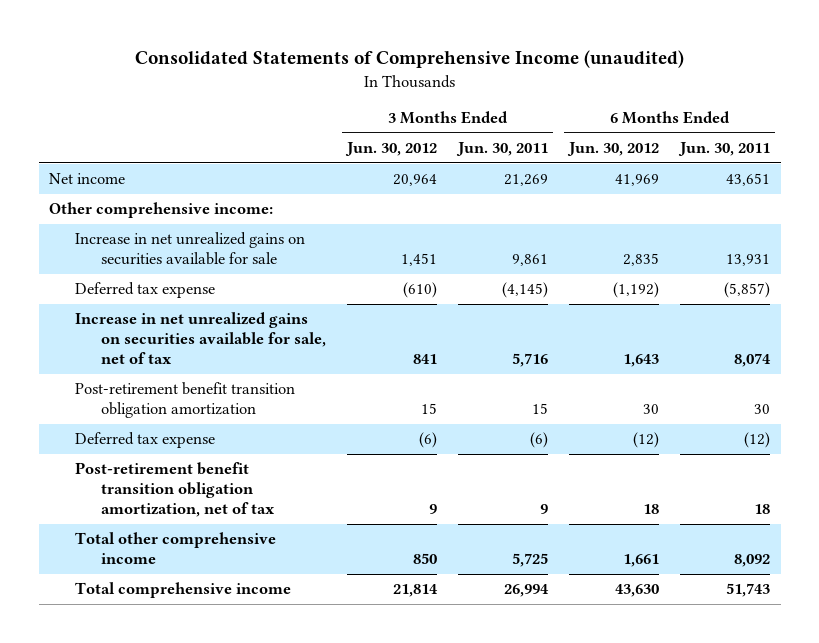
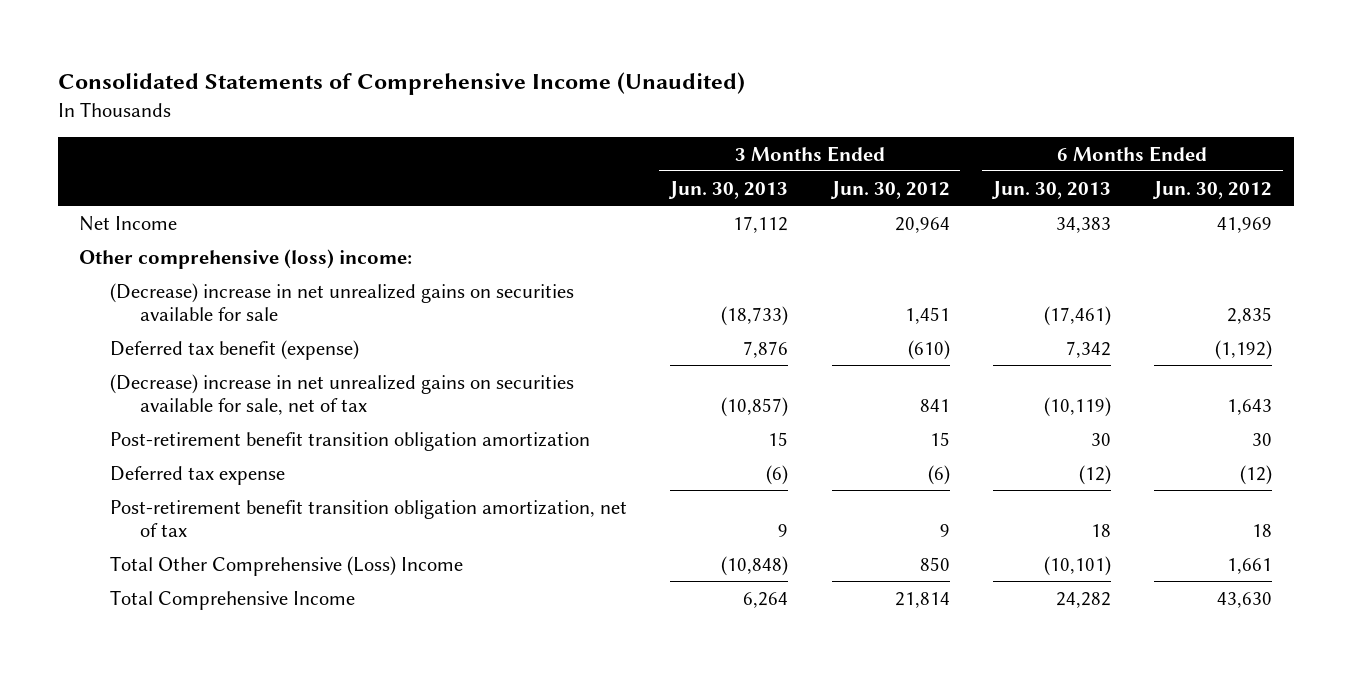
[134,50,684,69] Consolidated Statements of Comprehensive Income (unaudited) -> [57,72,745,96] Consolidated Statements of Comprehensive Income (Unaudited)
[456,142,549,157] Jun. 30, 2011 -> none
[678,142,771,157] Jun. 30, 2011 -> none
none -> [668,180,789,199] Jun. 30, 2013
none -> [990,180,1111,199] Jun. 30, 2013
[49,173,126,185] Net income -> [79,215,178,231] Net Income
[49,202,274,219] Other comprehensive income: -> [79,248,413,269] Other comprehensive (loss) income:
[75,232,306,266] Increase in net unrealized gains on securities available for sale -> [109,282,574,321] (Decrease) increase in net unrealized gains on securities available for sale
[75,282,216,299] Deferred tax expense -> [109,339,359,360] Deferred tax benefit (expense)
[75,312,327,365] Increase in net unrealized gains on securities available for sale, net of tax -> [109,373,574,415] (Decrease) increase in net unrealized gains on securities available for sale, net of tax
[75,532,277,565] Total other comprehensive income -> [109,555,463,576] Total Other Comprehensive (Loss) Income
[75,582,292,599] Total comprehensive income -> [109,589,355,610] Total Comprehensive Income

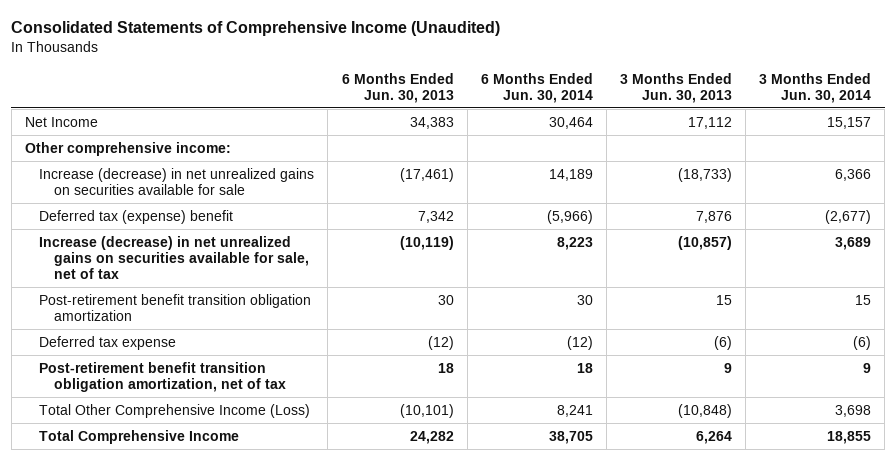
[829,180,950,199] Jun. 30, 2012 -> none
[1152,180,1273,199] Jun. 30, 2012 -> none
none -> [480,72,593,103] 6 Months Ended Jun. 30, 2014
none -> [759,72,872,103] 3 Months Ended Jun. 30, 2014
[79,248,413,269] Other comprehensive (loss) income: -> [25,141,232,156] Other comprehensive income:
[109,282,574,321] (Decrease) increase in net unrealized gains on securities available for sale -> [39,167,315,195] Increase (decrease) in net unrealized gains on securities available for sale
[109,339,359,360] Deferred tax benefit (expense) -> [39,209,234,224] Deferred tax (expense) benefit
[109,373,574,415] (Decrease) increase in net unrealized gains on securities available for sale, net of tax -> [39,235,309,279] Increase (decrease) in net unrealized gains on securities available for sale, net of tax
[109,555,463,576] Total Other Comprehensive (Loss) Income -> [39,403,311,418] Total Other Comprehensive Income (Loss)

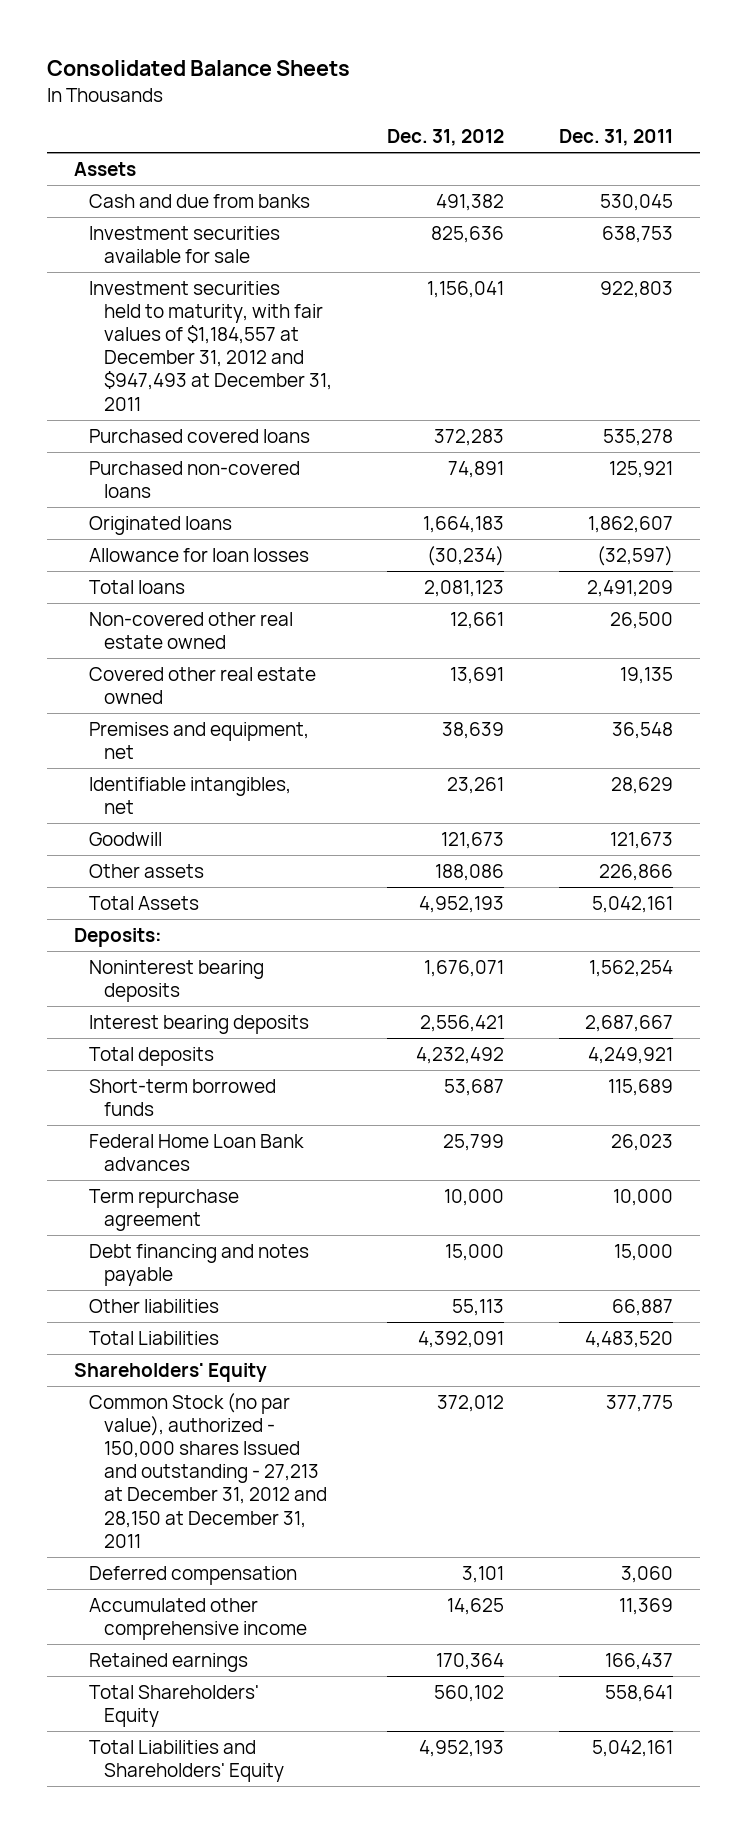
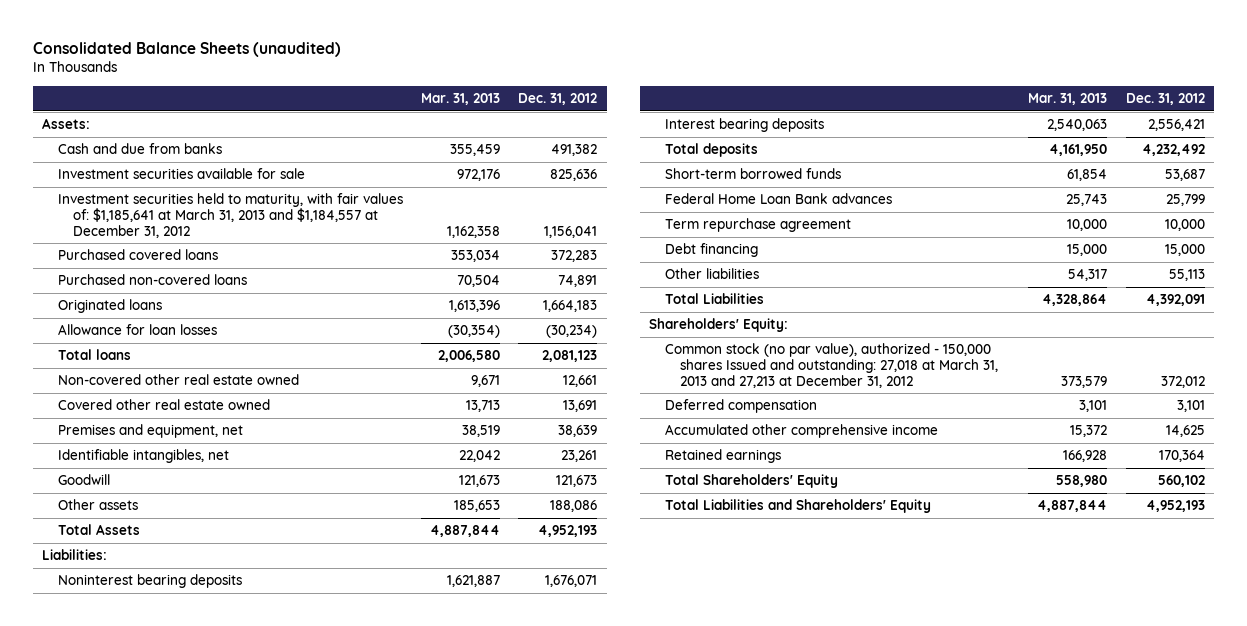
[46,60,350,77] Consolidated Balance Sheets -> [33,42,342,58] Consolidated Balance Sheets (unaudited)
[558,129,673,147] Dec. 31, 2011 -> none
none -> [421,93,501,106] Mar. 31, 2013
[74,161,137,176] Assets -> [42,118,91,130] Assets:
[89,280,333,411] Investment securities held to maturity, with fair values of $1,184,557 at December 31, 2012 and $947,493 at December 31, 2011 -> [57,193,403,238] Investment securities held to maturity, with fair values of: $1,185,641 at March 31, 2013 and $1,184,557 at December 31, 2012
[74,927,163,947] Deposits: -> none
none -> [42,549,108,561] Liabilities:
[89,1243,310,1286] Debt financing and notes payable -> [664,243,758,258] Debt financing
[74,1362,268,1382] Shareholders' Equity -> [649,318,789,333] Shareholders' Equity:
[89,1392,328,1548] Common Stock (no par value), authorized - 150,000 shares Issued and outstanding - 27,213 at December 31, 2012 and 28,150 at December 31, 2011 -> [664,343,998,388] Common stock (no par value), authorized - 150,000 shares Issued and outstanding: 27,018 at March 31, 2013 and 27,213 at December 31, 2012

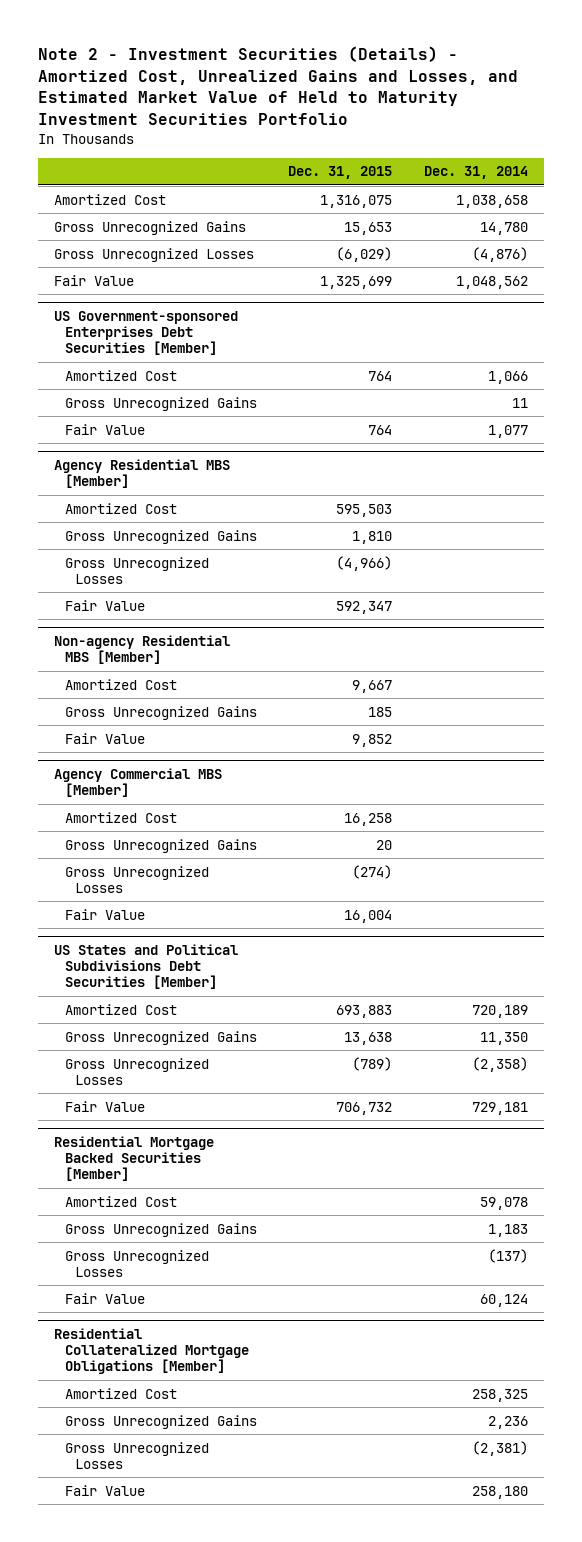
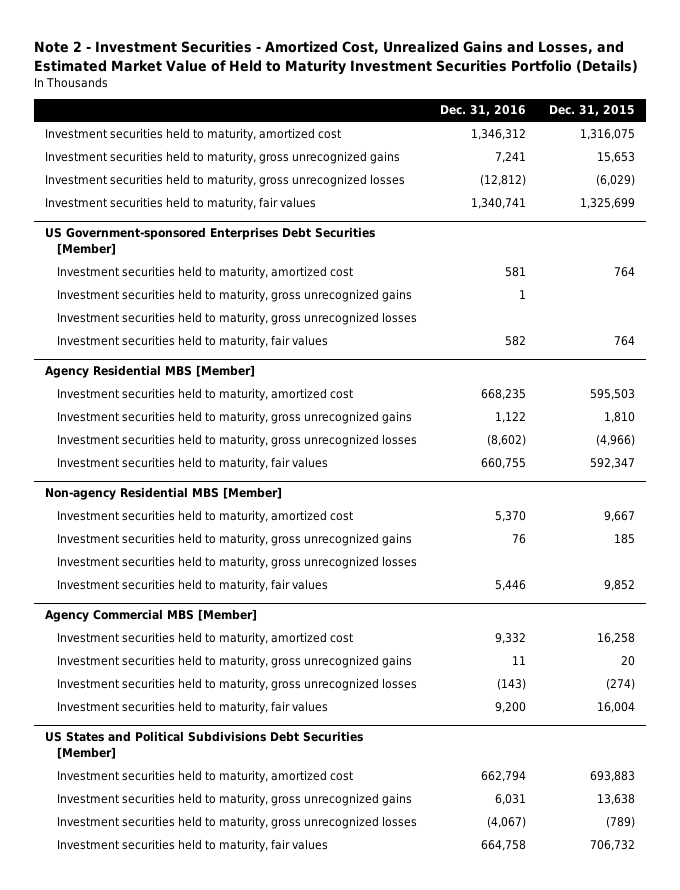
[38,45,519,125] Note 2 - Investment Securities (Details) - Amortized Cost, Unrealized Gains and Losses, and Estimated Market Value of Held to Maturity Investment Securities Portfolio -> [33,41,638,75] Note 2 - Investment Securities - Amortized Cost, Unrealized Gains and Losses, and Estimated Market Value of Held to Maturity Investment Securities Portfolio (Details)
[423,166,528,180] Dec. 31, 2014 -> none
none -> [439,105,526,117] Dec. 31, 2016
[54,193,167,205] Amortized Cost -> [45,127,342,141] Investment securities held to maturity, amortized cost
[54,220,247,235] Gross Unrecognized Gains -> [45,150,401,164] Investment securities held to maturity, gross unrecognized gains
[54,247,255,262] Gross Unrecognized Losses -> [45,173,406,187] Investment securities held to maturity, gross unrecognized losses
[54,274,135,286] Fair Value -> [45,196,317,210] Investment securities held to maturity, fair values
[64,369,177,381] Amortized Cost -> [56,265,353,279] Investment securities held to maturity, amortized cost
[64,396,257,411] Gross Unrecognized Gains -> [56,288,412,302] Investment securities held to maturity, gross unrecognized gains
none -> [56,311,417,325] Investment securities held to maturity, gross unrecognized losses
[64,423,145,435] Fair Value -> [56,334,328,348] Investment securities held to maturity, fair values
[64,502,177,514] Amortized Cost -> [56,387,353,401] Investment securities held to maturity, amortized cost
[64,529,257,544] Gross Unrecognized Gains -> [56,410,412,424] Investment securities held to maturity, gross unrecognized gains
[64,556,209,584] Gross Unrecognized Losses -> [56,433,417,447] Investment securities held to maturity, gross unrecognized losses
[64,599,145,611] Fair Value -> [56,456,328,470] Investment securities held to maturity, fair values
[64,678,177,690] Amortized Cost -> [56,509,353,523] Investment securities held to maturity, amortized cost
[64,705,257,720] Gross Unrecognized Gains -> [56,532,412,546] Investment securities held to maturity, gross unrecognized gains
none -> [56,555,417,569] Investment securities held to maturity, gross unrecognized losses
[64,732,145,744] Fair Value -> [56,578,328,592] Investment securities held to maturity, fair values
[64,811,177,823] Amortized Cost -> [56,631,353,645] Investment securities held to maturity, amortized cost
[64,838,257,853] Gross Unrecognized Gains -> [56,654,412,668] Investment securities held to maturity, gross unrecognized gains
[64,865,209,893] Gross Unrecognized Losses -> [56,677,417,691] Investment securities held to maturity, gross unrecognized losses
[64,908,145,920] Fair Value -> [56,700,328,714] Investment securities held to maturity, fair values
[54,1135,215,1182] Residential Mortgage Backed Securities [Member] -> none
[64,1195,177,1207] Amortized Cost -> none
[64,1222,257,1237] Gross Unrecognized Gains -> none
[64,1249,209,1277] Gross Unrecognized Losses -> none
[64,1292,145,1304] Fair Value -> none
[54,1327,249,1375] Residential Collateralized Mortgage Obligations [Member] -> none
[64,1387,177,1399] Amortized Cost -> none
[64,1414,257,1429] Gross Unrecognized Gains -> none
[64,1441,209,1469] Gross Unrecognized Losses -> none
[64,1484,145,1496] Fair Value -> none
[64,1003,177,1015] Amortized Cost -> [56,769,353,783] Investment securities held to maturity, amortized cost
[64,1030,257,1045] Gross Unrecognized Gains -> [56,792,412,806] Investment securities held to maturity, gross unrecognized gains
[64,1057,209,1085] Gross Unrecognized Losses -> [56,815,417,829] Investment securities held to maturity, gross unrecognized losses
[64,1100,145,1112] Fair Value -> [56,838,328,852] Investment securities held to maturity, fair values

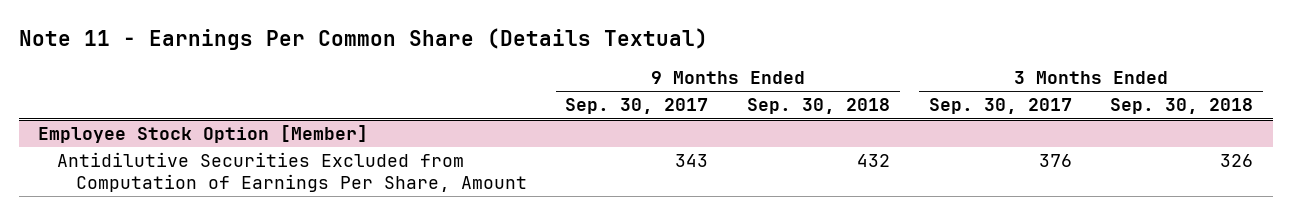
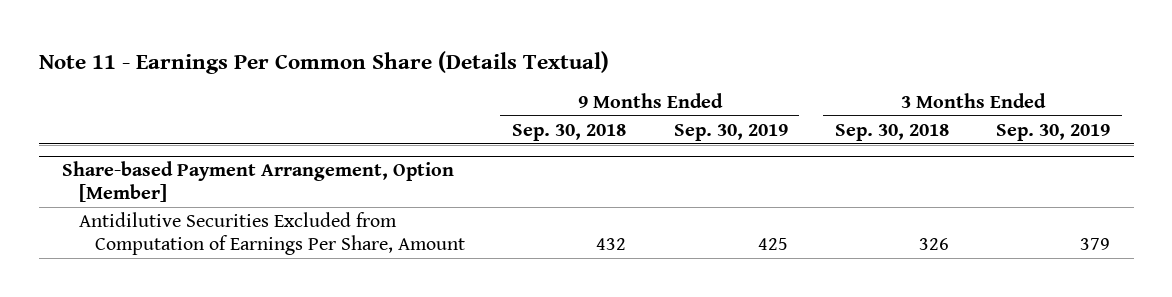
[565,98,709,115] Sep. 30, 2017 -> none
[928,98,1072,115] Sep. 30, 2017 -> none
none -> [673,123,788,141] Sep. 30, 2019
none -> [996,123,1111,141] Sep. 30, 2019
[38,125,369,144] Employee Stock Option [Member] -> [62,161,455,203] Share-based Payment Arrangement, Option [Member]

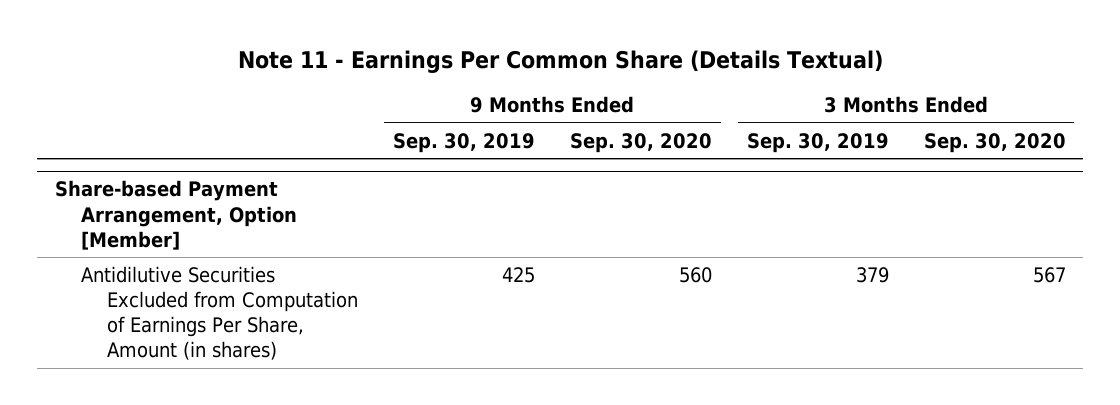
[512,123,627,141] Sep. 30, 2018 -> none
[834,123,949,141] Sep. 30, 2018 -> none
none -> [569,132,712,153] Sep. 30, 2020
none -> [923,132,1066,153] Sep. 30, 2020
[78,211,465,255] Antidilutive Securities Excluded from Computation of Earnings Per Share, Amount -> [80,265,359,361] Antidilutive Securities Excluded from Computation of Earnings Per Share, Amount (in shares)

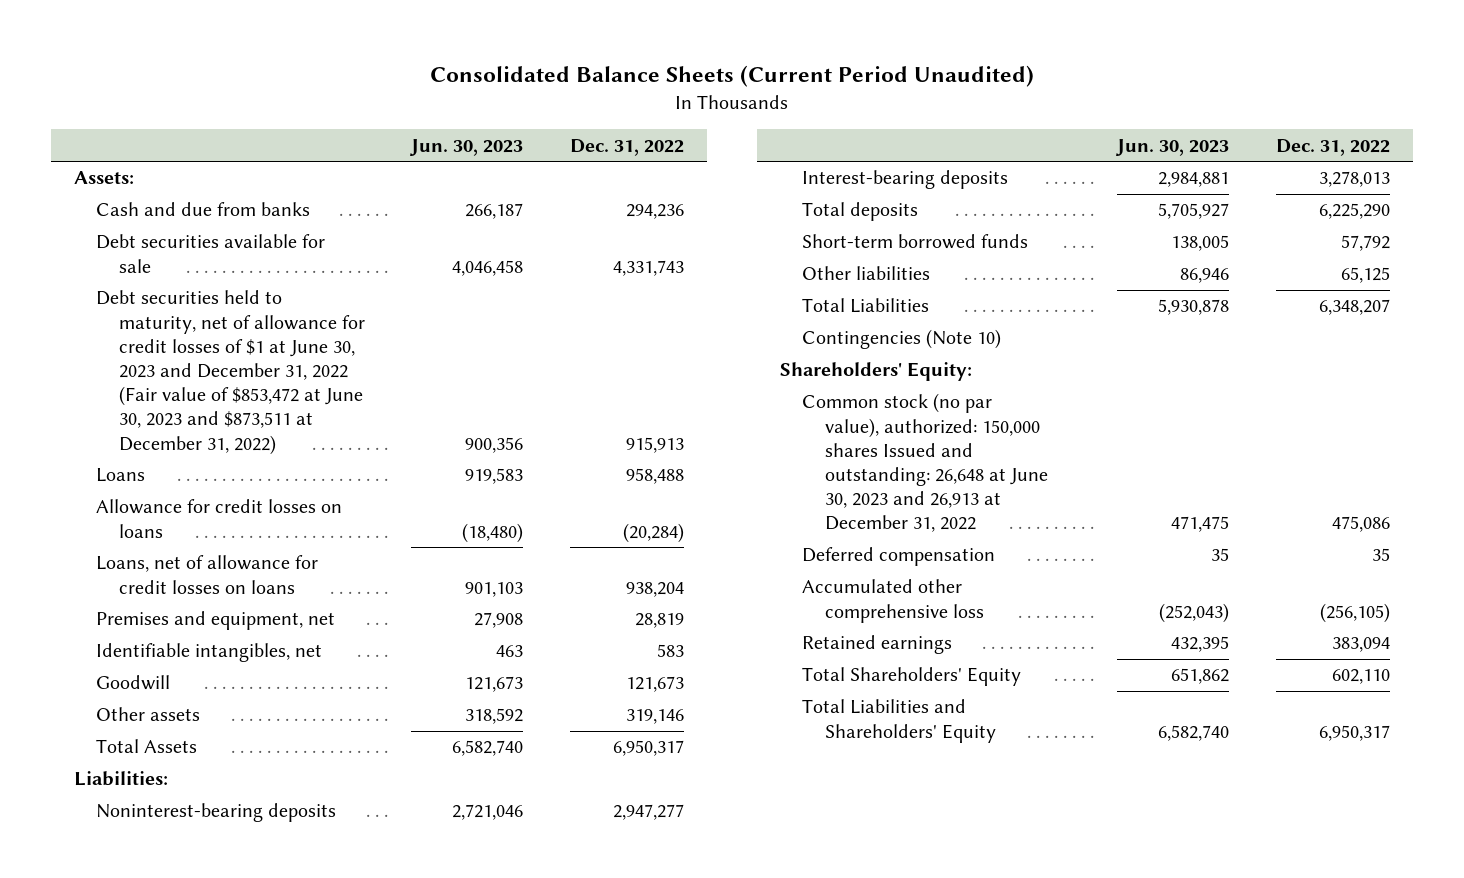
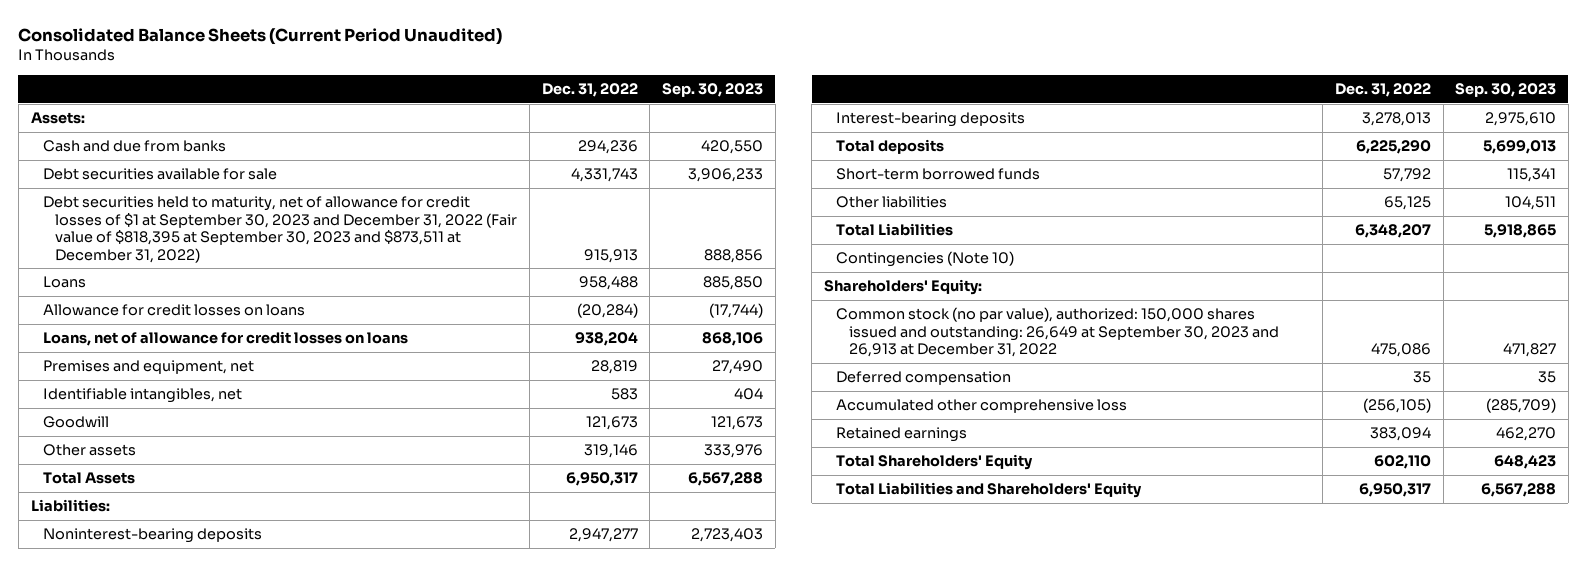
[409,138,524,156] Jun. 30, 2023 -> none
none -> [662,83,764,98] Sep. 30, 2023
[96,290,365,455] Debt securities held to maturity, net of allowance for credit losses of $1 at June 30, 2023 and December 31, 2022 (Fair value of $853,472 at June 30, 2023 and $873,511 at December 31, 2022) -> [43,196,518,263] Debt securities held to maturity, net of allowance for credit losses of $1 at September 30, 2023 and December 31, 2022 (Fair value of $818,395 at September 30, 2023 and $873,511 at December 31, 2022)
[802,393,1048,533] Common stock (no par value), authorized: 150,000 shares Issued and outstanding: 26,648 at June 30, 2023 and 26,913 at December 31, 2022 -> [836,307,1279,358] Common stock (no par value), authorized: 150,000 shares issued and outstanding: 26,649 at September 30, 2023 and 26,913 at December 31, 2022

